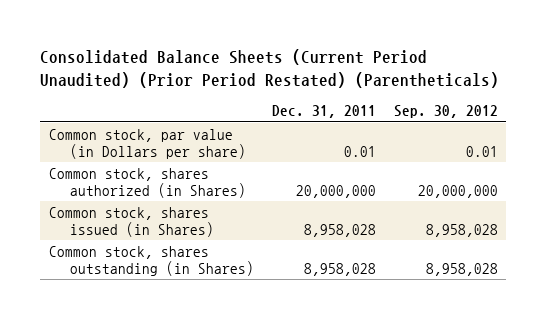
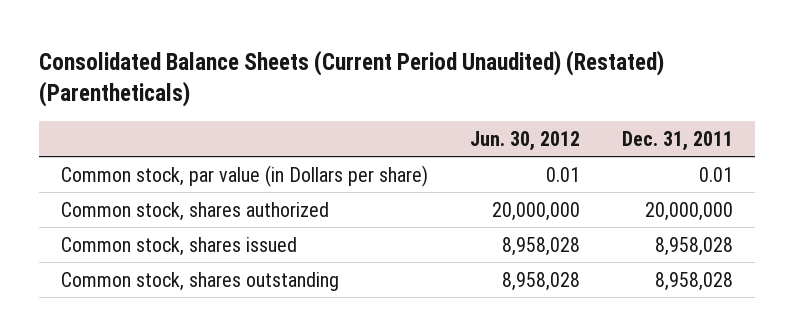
[39,49,499,88] Consolidated Balance Sheets (Current Period Unaudited) (Prior Period Restated) (Parentheticals) -> [39,50,665,108] Consolidated Balance Sheets (Current Period Unaudited) (Restated) (Parentheticals)
[393,105,498,119] Sep. 30, 2012 -> none
none -> [470,130,581,151] Jun. 30, 2012
[48,167,247,198] Common stock, shares authorized (in Shares) -> [60,201,329,221] Common stock, shares authorized
[48,206,215,237] Common stock, shares issued (in Shares) -> [60,236,297,256] Common stock, shares issued
[48,245,255,276] Common stock, shares outstanding (in Shares) -> [60,271,339,291] Common stock, shares outstanding

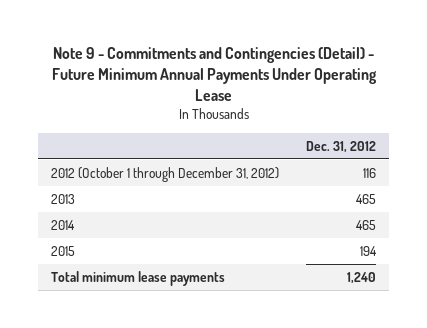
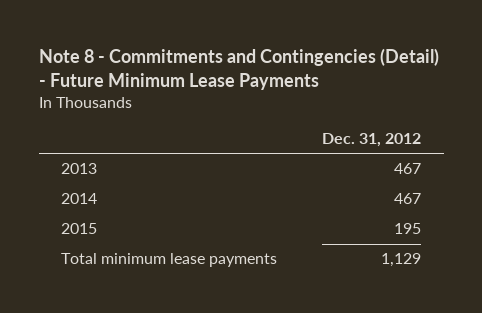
[51,47,377,102] Note 9 - Commitments and Contingencies (Detail) - Future Minimum Annual Payments Under Operating Lease -> [38,47,439,91] Note 8 - Commitments and Contingencies (Detail) - Future Minimum Lease Payments
[51,166,280,182] 2012 (October 1 through December 31, 2012) -> none
[355,193,376,204] 465 -> [394,163,422,175] 467
[355,219,376,230] 465 -> [394,193,422,205] 467
[359,245,377,256] 194 -> [394,223,422,235] 195
[346,271,376,284] 1,240 -> [381,253,422,268] 1,129

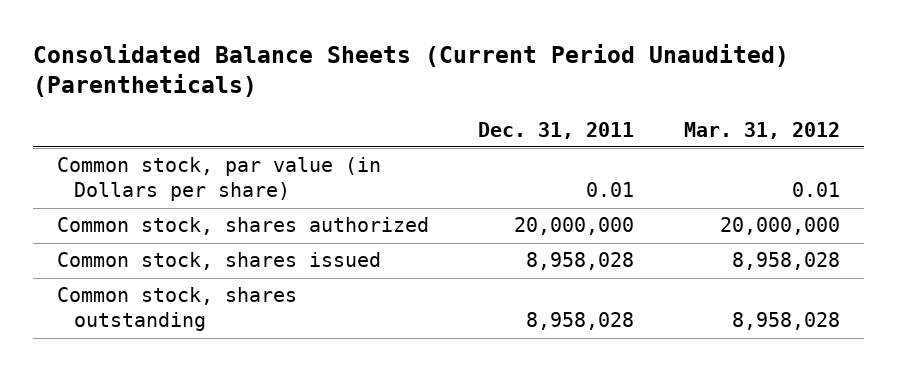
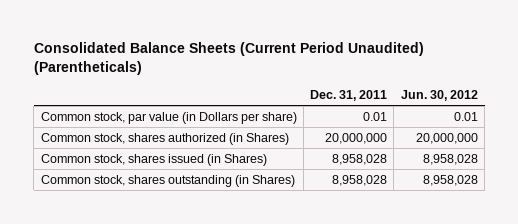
[683,121,840,139] Mar. 31, 2012 -> none
none -> [400,90,478,102] Jun. 30, 2012
[57,217,430,236] Common stock, shares authorized -> [40,132,289,145] Common stock, shares authorized (in Shares)
[57,252,382,271] Common stock, shares issued -> [40,153,267,166] Common stock, shares issued (in Shares)
[57,287,298,332] Common stock, shares outstanding -> [40,174,295,187] Common stock, shares outstanding (in Shares)

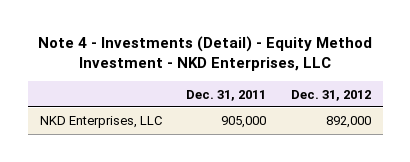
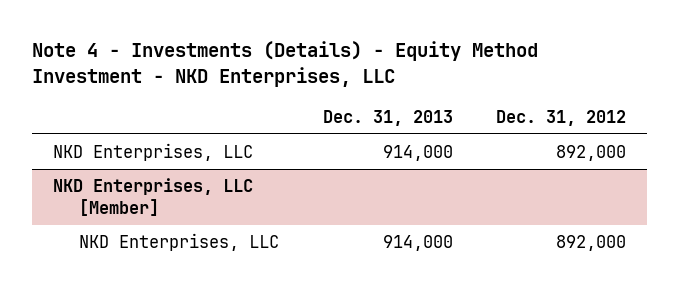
[38,35,373,72] Note 4 - Investments (Detail) - Equity Method Investment - NKD Enterprises, LLC -> [31,41,538,88] Note 4 - Investments (Details) - Equity Method Investment - NKD Enterprises, LLC
[186,89,267,101] Dec. 31, 2011 -> none
none -> [322,110,453,127] Dec. 31, 2013
none -> [53,178,254,216] NKD Enterprises, LLC [Member]
none -> [79,233,280,252] NKD Enterprises, LLC

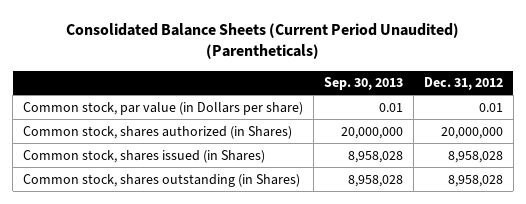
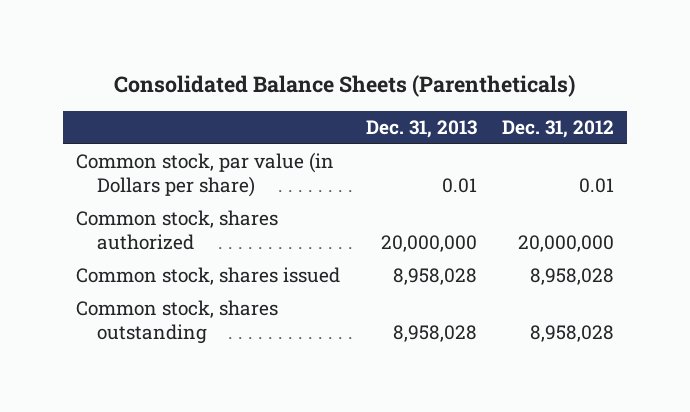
[65,22,459,60] Consolidated Balance Sheets (Current Period Unaudited) (Parentheticals) -> [114,74,576,97] Consolidated Balance Sheets (Parentheticals)
[323,77,403,91] Sep. 30, 2013 -> none
none -> [365,119,477,138] Dec. 31, 2013
[22,125,292,139] Common stock, shares authorized (in Shares) -> [75,210,278,251] Common stock, shares authorized
[22,149,265,163] Common stock, shares issued (in Shares) -> [75,267,340,286] Common stock, shares issued
[22,173,300,187] Common stock, shares outstanding (in Shares) -> [75,300,278,345] Common stock, shares outstanding

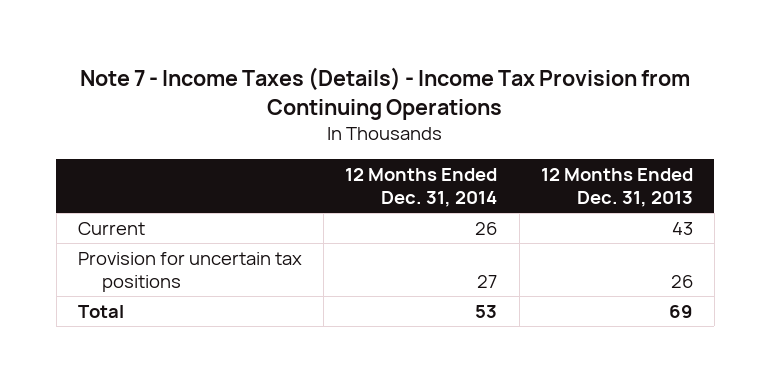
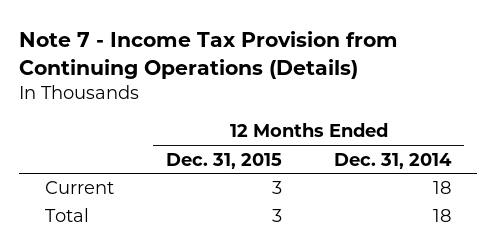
[80,66,691,120] Note 7 - Income Taxes (Details) - Income Tax Provision from Continuing Operations -> [19,31,399,80] Note 7 - Income Tax Provision from Continuing Operations (Details)
[540,167,693,207] 12 Months Ended Dec. 31, 2013 -> none
none -> [166,152,283,169] Dec. 31, 2015
[78,252,303,293] Provision for uncertain tax positions -> none
[475,222,498,236] 26 -> [433,181,452,195] 18
[475,305,498,319] 53 -> [433,209,452,223] 18

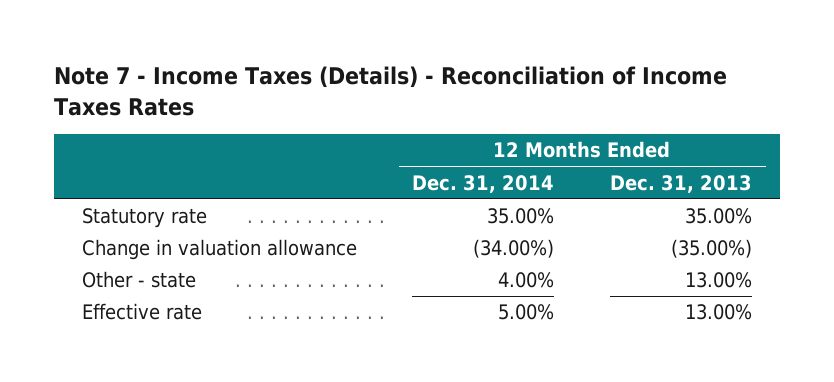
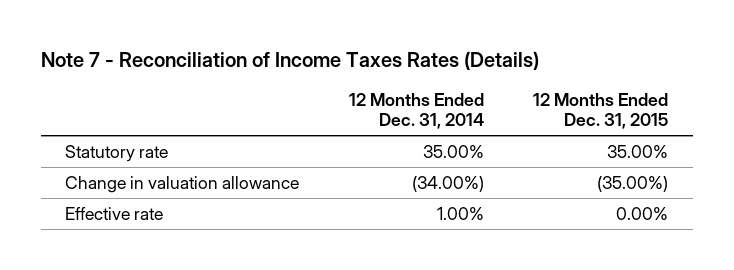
[53,66,727,116] Note 7 - Income Taxes (Details) - Reconciliation of Income Taxes Rates -> [40,51,539,71] Note 7 - Reconciliation of Income Taxes Rates (Details)
[610,174,753,193] Dec. 31, 2013 -> none
none -> [533,93,669,130] 12 Months Ended Dec. 31, 2015
[81,271,196,289] Other - state -> none
[498,304,555,321] 5.00% -> [436,206,484,220] 1.00%

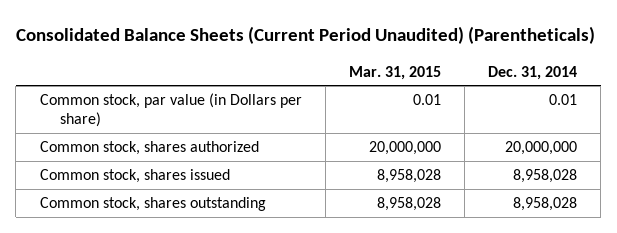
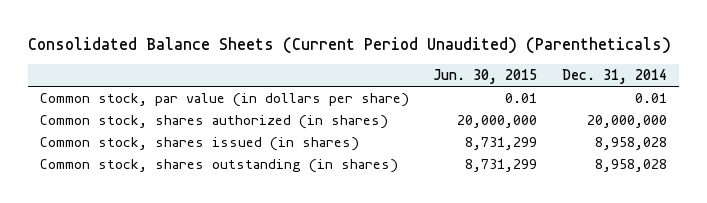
[348,65,441,80] Mar. 31, 2015 -> none
none -> [433,69,538,85] Jun. 30, 2015
[39,93,302,128] Common stock, par value (in Dollars per share) -> [40,92,410,107] Common stock, par value (in dollars per share)
[39,141,259,156] Common stock, shares authorized -> [40,114,389,129] Common stock, shares authorized (in shares)
[39,169,230,184] Common stock, shares issued -> [40,136,360,151] Common stock, shares issued (in shares)
[39,197,266,212] Common stock, shares outstanding -> [40,158,399,173] Common stock, shares outstanding (in shares)

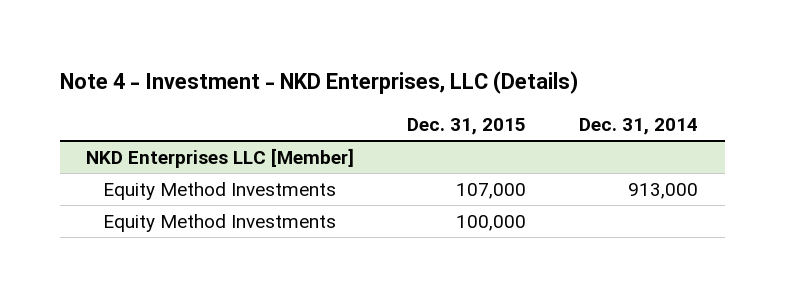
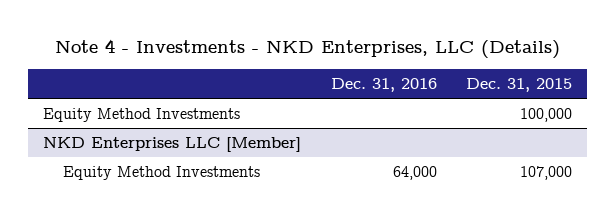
[59,71,578,95] Note 4 - Investment - NKD Enterprises, LLC (Details) -> [54,38,560,59] Note 4 - Investments - NKD Enterprises, LLC (Details)
[579,117,699,135] Dec. 31, 2014 -> none
none -> [330,77,437,92] Dec. 31, 2016
none -> [43,108,241,123] Equity Method Investments
[103,213,337,232] Equity Method Investments -> none

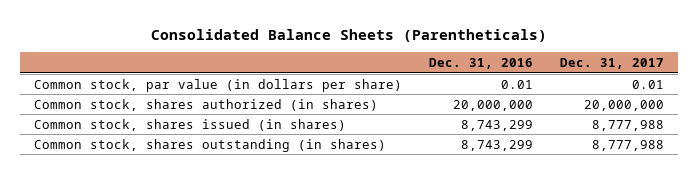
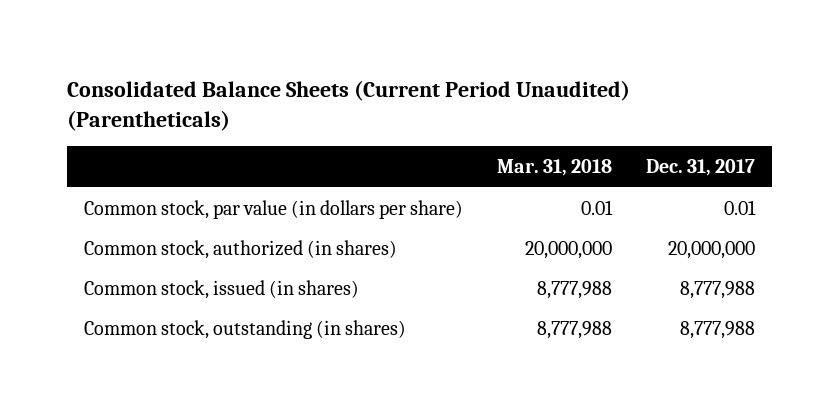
[151,28,548,42] Consolidated Balance Sheets (Parentheticals) -> [67,80,631,132] Consolidated Balance Sheets (Current Period Unaudited) (Parentheticals)
[429,57,534,69] Dec. 31, 2016 -> none
none -> [496,158,612,176] Mar. 31, 2018
[33,98,378,111] Common stock, shares authorized (in shares) -> [84,239,398,259] Common stock, authorized (in shares)
[33,118,346,131] Common stock, shares issued (in shares) -> [84,279,360,299] Common stock, issued (in shares)
[33,138,386,152] Common stock, shares outstanding (in shares) -> [84,319,407,339] Common stock, outstanding (in shares)

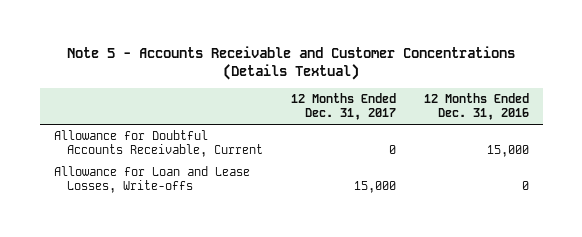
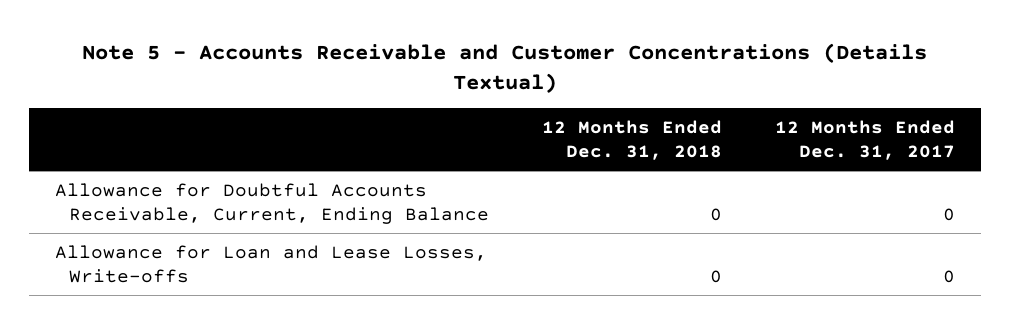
[423,93,529,121] 12 Months Ended Dec. 31, 2016 -> none
none -> [541,119,722,161] 12 Months Ended Dec. 31, 2018
[53,130,263,158] Allowance for Doubtful Accounts Receivable, Current -> [55,182,490,224] Allowance for Doubtful Accounts Receivable, Current, Ending Balance
[353,181,396,194] 15,000 -> [942,269,955,283] 0

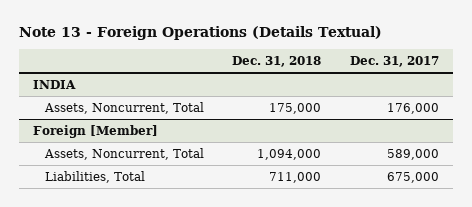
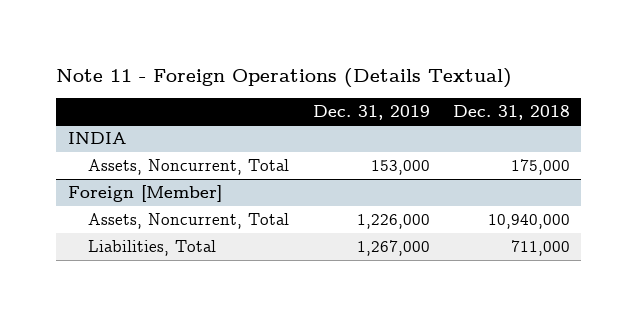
[19,26,383,41] Note 13 - Foreign Operations (Details Textual) -> [56,67,513,88] Note 11 - Foreign Operations (Details Textual)
[349,55,439,67] Dec. 31, 2017 -> none
none -> [312,104,430,120] Dec. 31, 2019
[257,148,322,160] 1,094,000 -> [487,213,570,229] 10,940,000

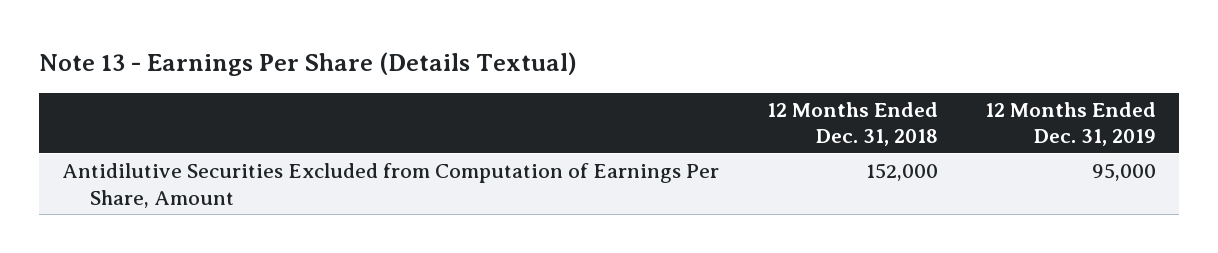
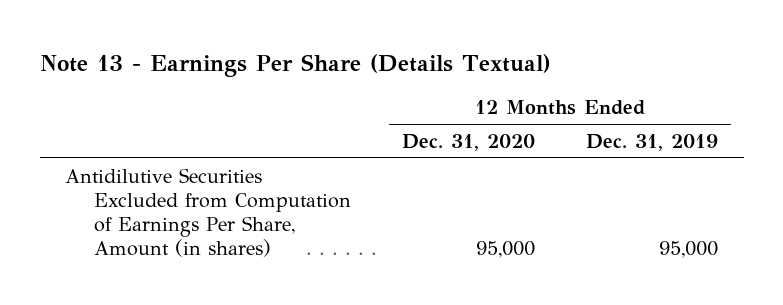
[766,101,938,147] 12 Months Ended Dec. 31, 2018 -> none
none -> [402,133,536,151] Dec. 31, 2020
[62,163,720,208] Antidilutive Securities Excluded from Computation of Earnings Per Share, Amount -> [65,167,352,257] Antidilutive Securities Excluded from Computation of Earnings Per Share, Amount (in shares)

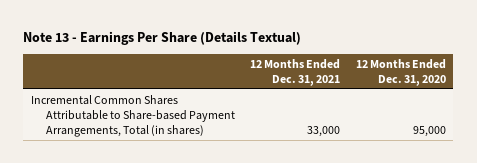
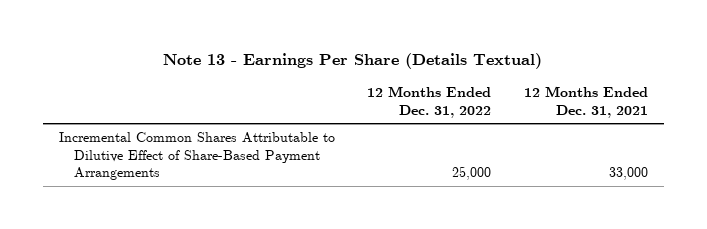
[355,58,446,87] 12 Months Ended Dec. 31, 2020 -> none
none -> [367,86,492,118] 12 Months Ended Dec. 31, 2022
[30,94,236,138] Incremental Common Shares Attributable to Share-based Payment Arrangements, Total (in shares) -> [59,132,336,181] Incremental Common Shares Attributable to Dilutive Effect of Share-Based Payment Arrangements

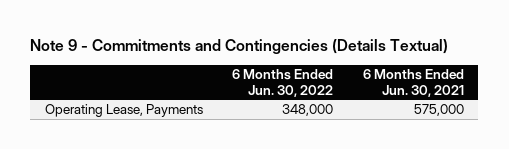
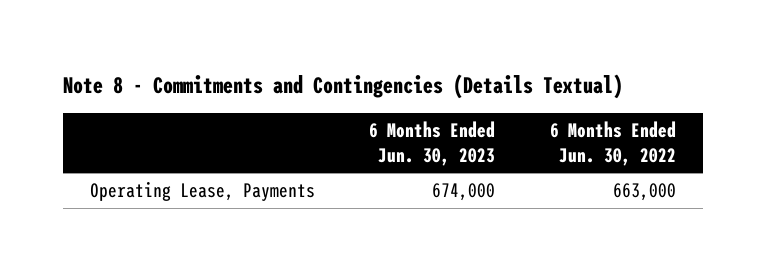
[30,39,449,55] Note 9 - Commitments and Contingencies (Details Textual) -> [62,74,623,100] Note 8 - Commitments and Contingencies (Details Textual)
[362,69,464,97] 6 Months Ended Jun. 30, 2021 -> none
none -> [369,120,496,166] 6 Months Ended Jun. 30, 2023
[282,104,334,117] 348,000 -> [612,183,676,202] 663,000

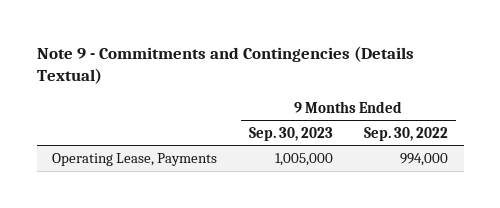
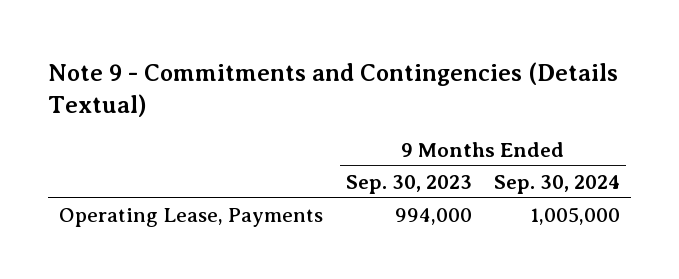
[363,126,448,141] Sep. 30, 2022 -> none
none -> [494,175,621,195] Sep. 30, 2024
[274,153,333,167] 1,005,000 -> [394,208,472,226] 994,000

